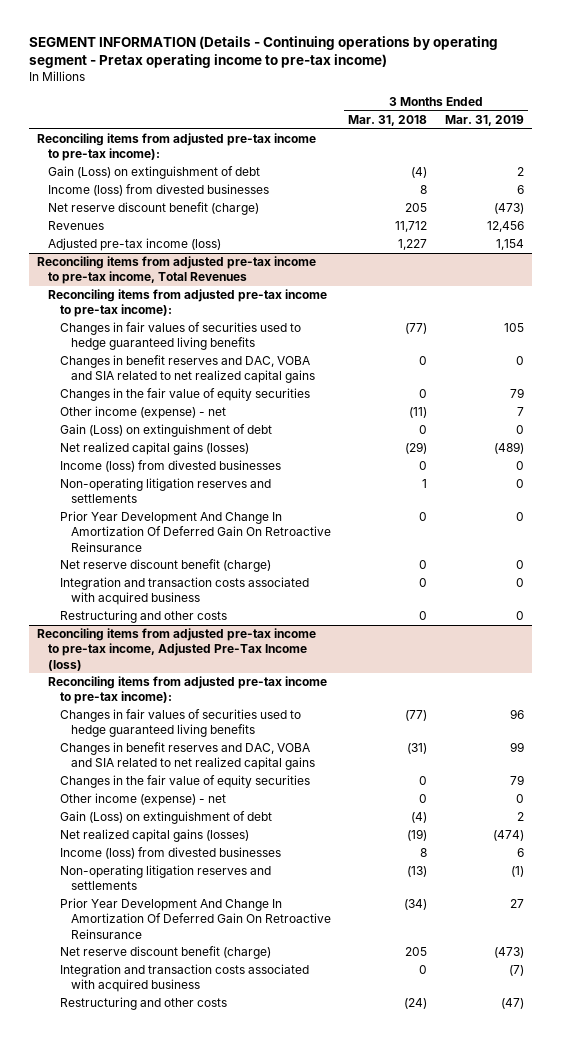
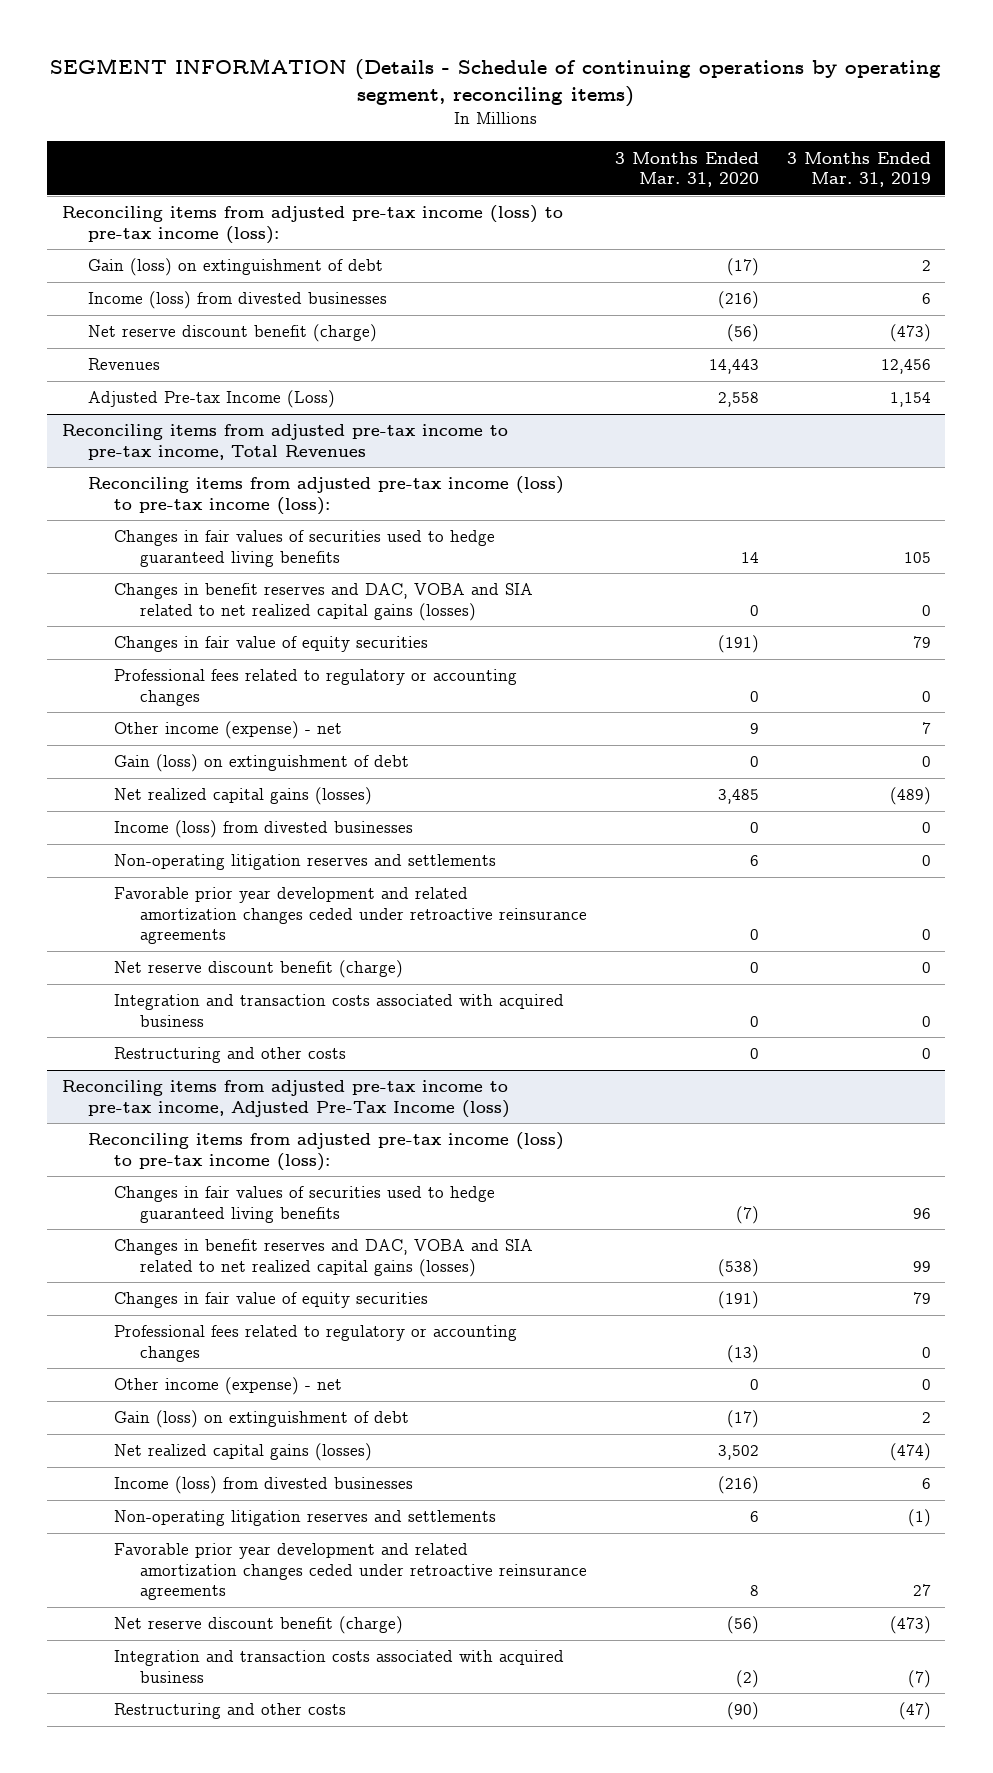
[28,35,498,69] SEGMENT INFORMATION (Details - Continuing operations by operating segment - Pretax operating income to pre-tax income) -> [50,58,942,107] SEGMENT INFORMATION (Details - Schedule of continuing operations by operating segment, reconciling items)
[348,115,428,127] Mar. 31, 2018 -> none
none -> [614,151,759,188] 3 Months Ended Mar. 31, 2020
[37,133,317,162] Reconciling items from adjusted pre-tax income to pre-tax income): -> [61,205,563,244] Reconciling items from adjusted pre-tax income (loss) to pre-tax income (loss):
[48,166,261,180] Gain (Loss) on extinguishment of debt -> [87,258,383,277] Gain (loss) on extinguishment of debt
[48,238,222,252] Adjusted pre-tax income (loss) -> [87,390,335,409] Adjusted Pre-tax Income (Loss)
[48,289,328,318] Reconciling items from adjusted pre-tax income to pre-tax income): -> [87,476,564,515] Reconciling items from adjusted pre-tax income (loss) to pre-tax income (loss):
[59,355,315,384] Changes in benefit reserves and DAC, VOBA and SIA related to net realized capital gains -> [113,583,533,621] Changes in benefit reserves and DAC, VOBA and SIA related to net realized capital gains (losses)
[59,388,310,402] Changes in the fair value of equity securities -> [113,636,428,653] Changes in fair value of equity securities
none -> [113,669,517,706] Professional fees related to regulatory or accounting changes
[59,424,272,438] Gain (Loss) on extinguishment of debt -> [113,754,409,773] Gain (loss) on extinguishment of debt
[59,511,331,552] Prior Year Development And Change In Amortization Of Deferred Gain On Retroactive Reinsurance -> [113,887,587,945] Favorable prior year development and related amortization changes ceded under retroactive reinsurance agreements
[48,676,328,705] Reconciling items from adjusted pre-tax income to pre-tax income): -> [87,1132,564,1171] Reconciling items from adjusted pre-tax income (loss) to pre-tax income (loss):
[59,742,315,771] Changes in benefit reserves and DAC, VOBA and SIA related to net realized capital gains -> [113,1239,533,1277] Changes in benefit reserves and DAC, VOBA and SIA related to net realized capital gains (losses)
[59,775,310,789] Changes in the fair value of equity securities -> [113,1292,428,1309] Changes in fair value of equity securities
none -> [113,1325,517,1362] Professional fees related to regulatory or accounting changes
[59,811,272,825] Gain (Loss) on extinguishment of debt -> [113,1410,409,1429] Gain (loss) on extinguishment of debt
[59,898,331,939] Prior Year Development And Change In Amortization Of Deferred Gain On Retroactive Reinsurance -> [113,1543,587,1601] Favorable prior year development and related amortization changes ceded under retroactive reinsurance agreements

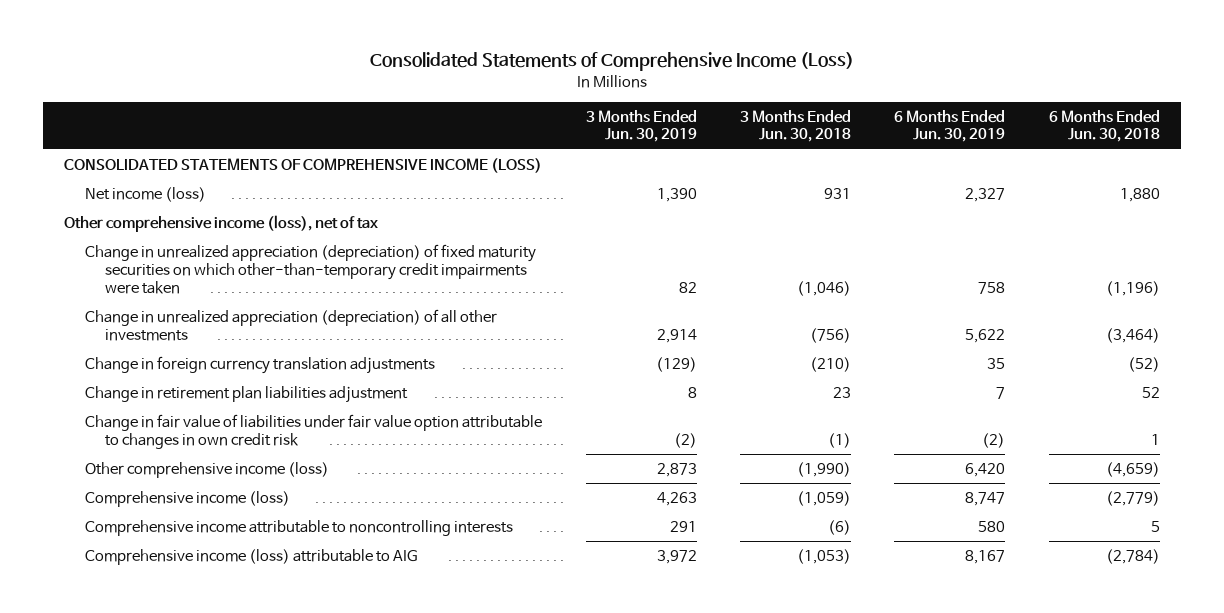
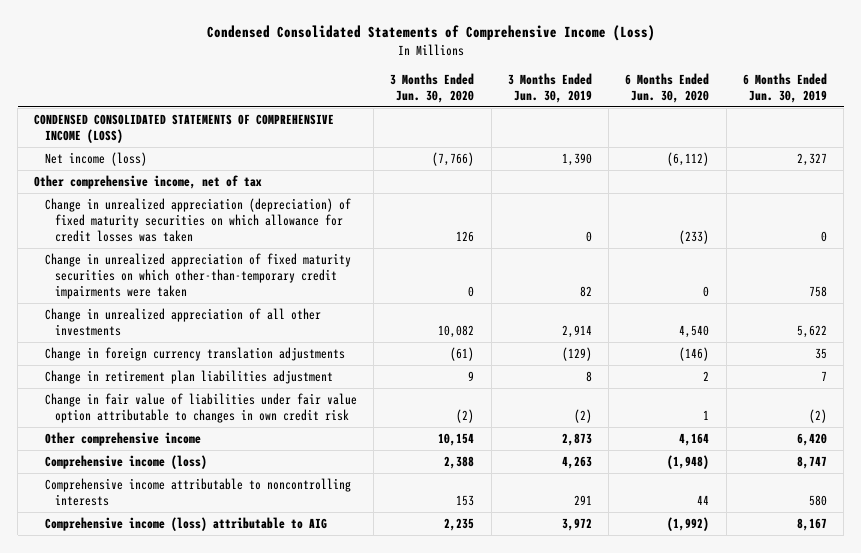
[370,52,855,72] Consolidated Statements of Comprehensive Income (Loss) -> [206,25,655,42] Condensed Consolidated Statements of Comprehensive Income (Loss)
[739,109,851,143] 3 Months Ended Jun. 30, 2018 -> none
[1048,109,1160,143] 6 Months Ended Jun. 30, 2018 -> none
none -> [390,72,475,103] 3 Months Ended Jun. 30, 2020
none -> [625,72,710,103] 6 Months Ended Jun. 30, 2020
[64,157,543,173] CONSOLIDATED STATEMENTS OF COMPREHENSIVE INCOME (LOSS) -> [34,114,335,144] CONDENSED CONSOLIDATED STATEMENTS OF COMPREHENSIVE INCOME (LOSS)
[64,214,379,232] Other comprehensive income (loss), net of tax -> [34,175,263,190] Other comprehensive income, net of tax
none -> [44,198,351,243] Change in unrealized appreciation (depreciation) of fixed maturity securities on which allowance for credit losses was taken
[84,243,536,294] Change in unrealized appreciation (depreciation) of fixed maturity securities on which other-than-temporary credit impairments were taken -> [44,253,351,300] Change in unrealized appreciation of fixed maturity securities on which other-than-temporary credit impairments were taken
[84,308,497,341] Change in unrealized appreciation (depreciation) of all other investments -> [44,308,321,337] Change in unrealized appreciation of all other investments
[84,461,329,478] Other comprehensive income (loss) -> [44,432,201,447] Other comprehensive income

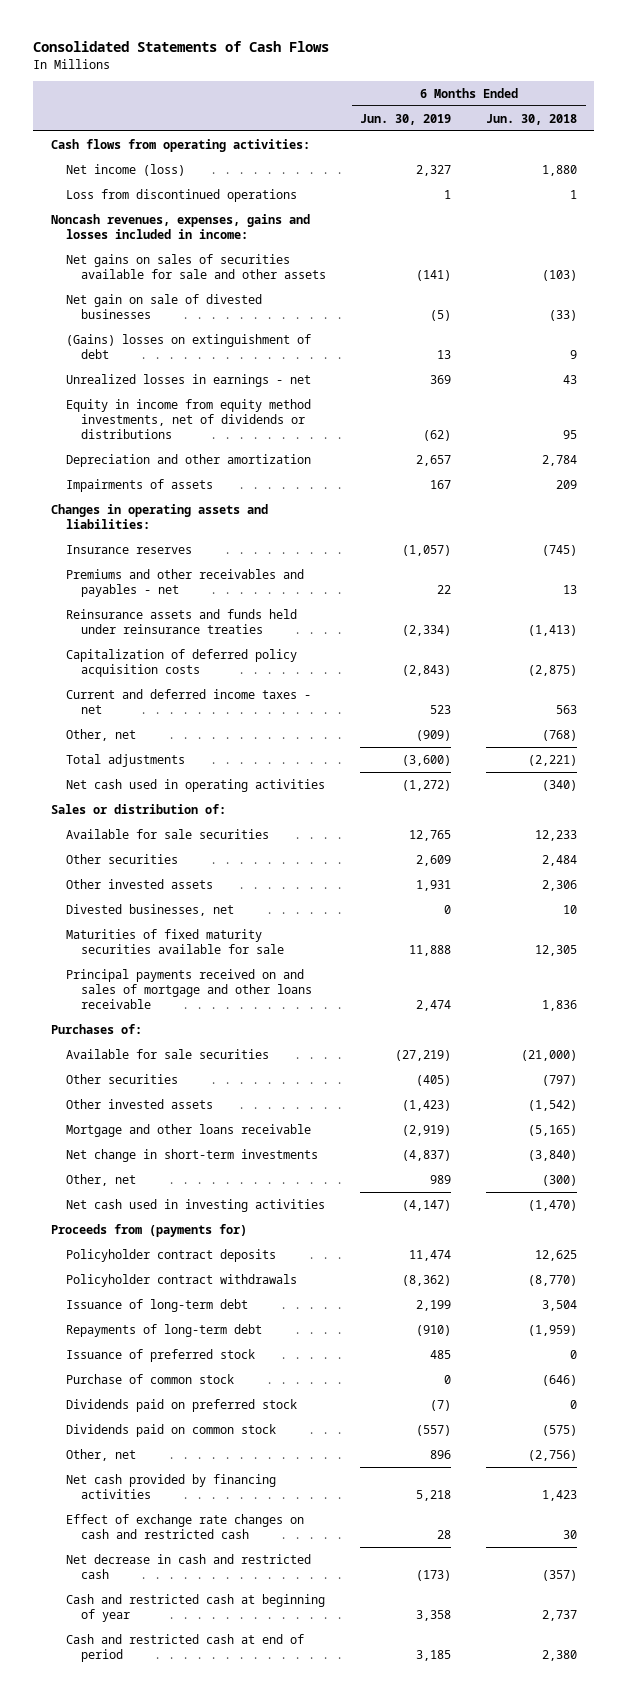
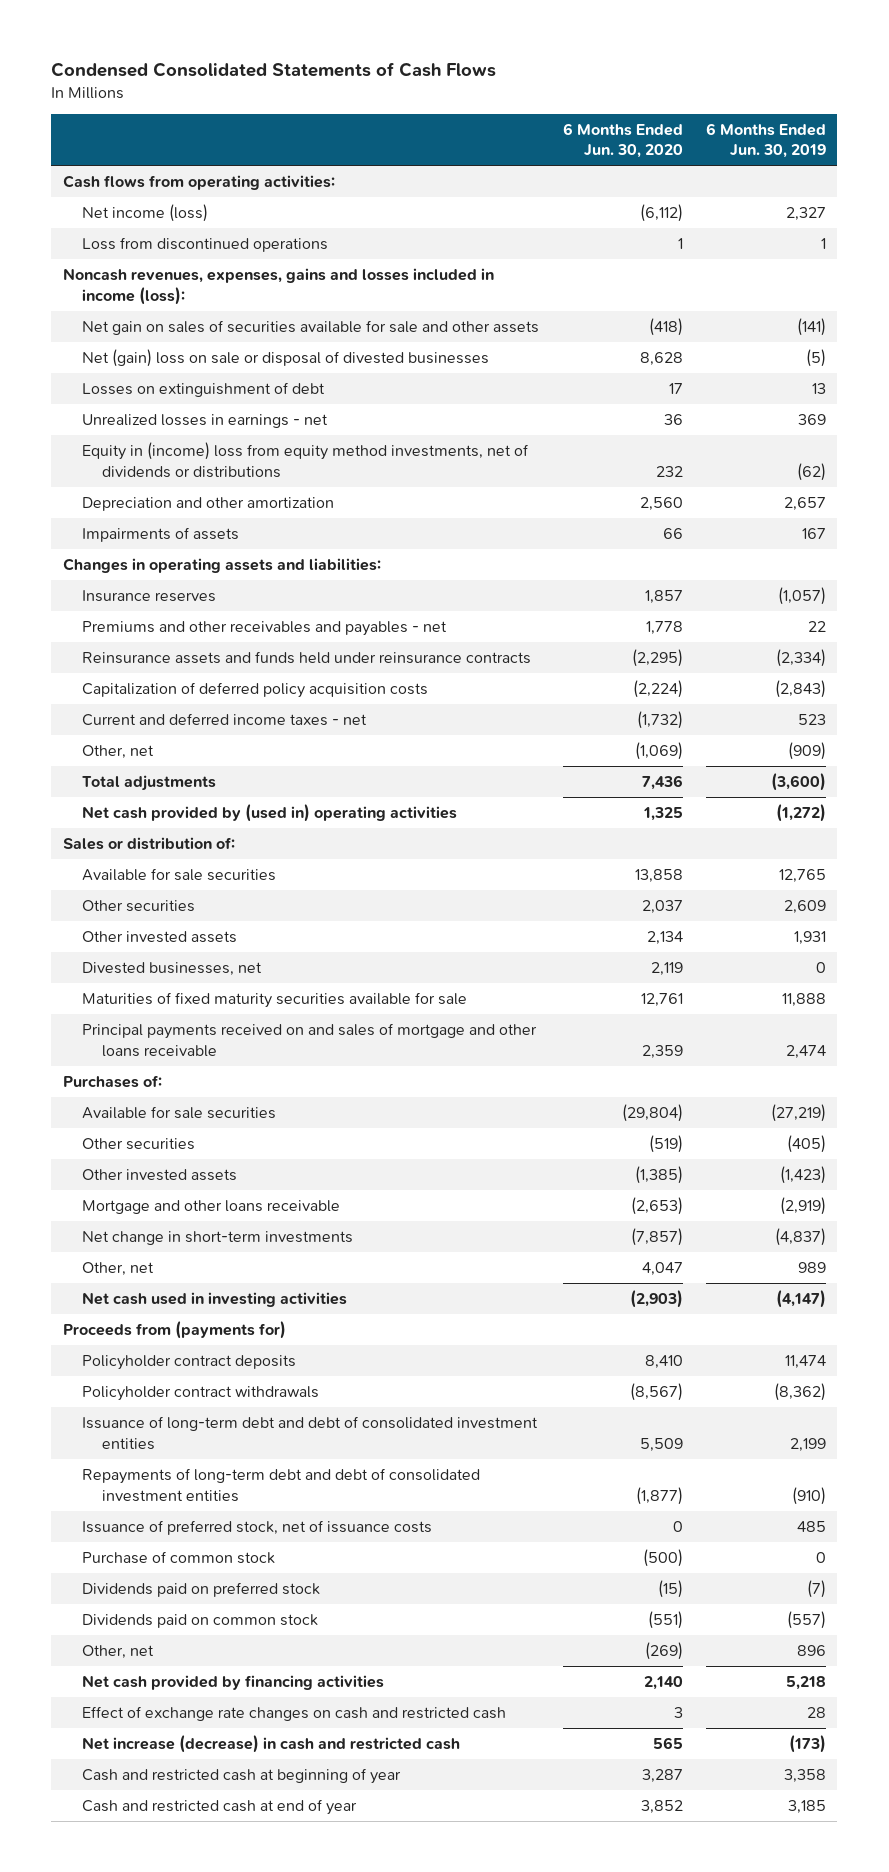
[33,41,330,53] Consolidated Statements of Cash Flows -> [51,62,497,78] Condensed Consolidated Statements of Cash Flows
[486,113,578,125] Jun. 30, 2018 -> none
none -> [562,122,683,159] 6 Months Ended Jun. 30, 2020
[50,213,310,240] Noncash revenues, expenses, gains and losses included in income: -> [62,267,494,305] Noncash revenues, expenses, gains and losses included in income (loss):
[65,253,326,280] Net gains on sales of securities available for sale and other assets -> [82,319,540,335] Net gain on sales of securities available for sale and other assets
[65,293,262,320] Net gain on sale of divested businesses -> [82,348,490,367] Net (gain) loss on sale or disposal of divested businesses
[65,333,311,360] (Gains) losses on extinguishment of debt -> [82,381,326,397] Losses on extinguishment of debt
[65,398,311,440] Equity in income from equity method investments, net of dividends or distributions -> [82,441,530,478] Equity in (income) loss from equity method investments, net of dividends or distributions
[65,608,297,635] Reinsurance assets and funds held under reinsurance treaties -> [82,650,532,664] Reinsurance assets and funds held under reinsurance contracts
[65,778,325,792] Net cash used in operating activities -> [82,803,458,822] Net cash provided by (used in) operating activities
[65,1298,248,1312] Issuance of long-term debt -> [82,1415,539,1450] Issuance of long-term debt and debt of consolidated investment entities
[65,1323,262,1337] Repayments of long-term debt -> [82,1467,481,1502] Repayments of long-term debt and debt of consolidated investment entities
[65,1348,255,1362] Issuance of preferred stock -> [82,1519,433,1535] Issuance of preferred stock, net of issuance costs
[65,1553,311,1580] Net decrease in cash and restricted cash -> [82,1734,461,1753] Net increase (decrease) in cash and restricted cash
[65,1633,304,1663] Cash and restricted cash at end of period -> [82,1798,358,1815] Cash and restricted cash at end of year

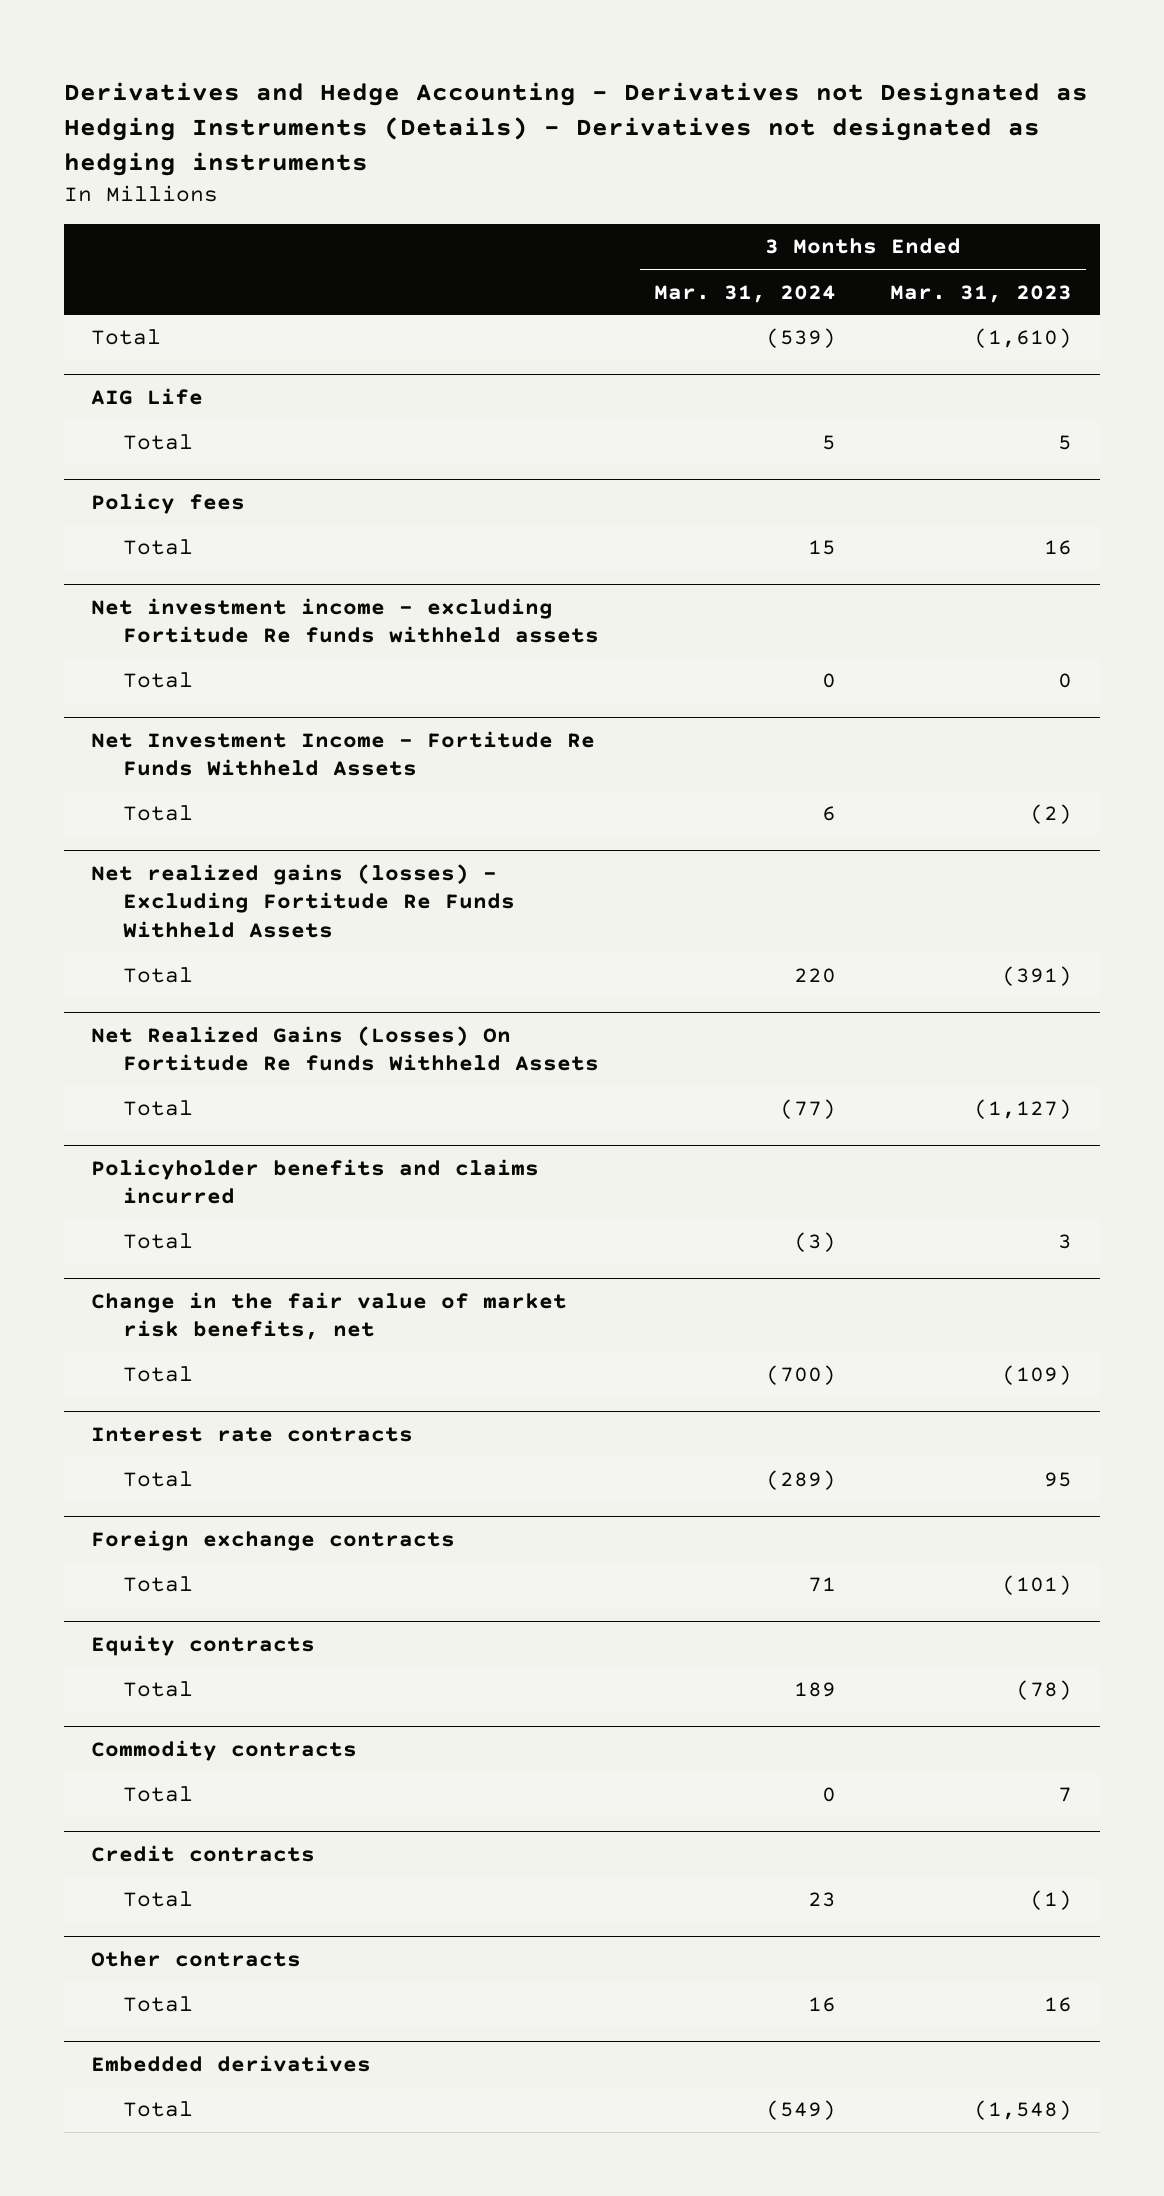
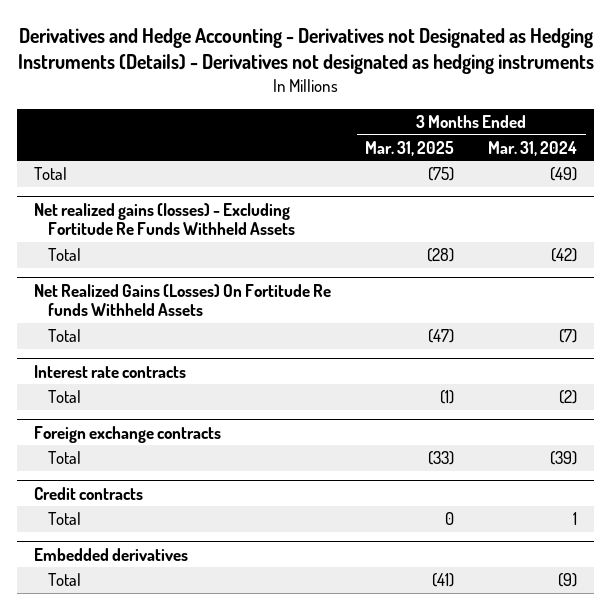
[890,284,1073,303] Mar. 31, 2023 -> none
none -> [365,140,455,156] Mar. 31, 2025
[91,387,204,405] AIG Life -> none
[123,434,194,451] Total -> none
[91,492,246,514] Policy fees -> none
[123,539,194,556] Total -> none
[91,597,600,644] Net investment income - excluding Fortitude Re funds withheld assets -> none
[123,672,194,689] Total -> none
[91,730,596,777] Net Investment Income - Fortitude Re Funds Withheld Assets -> none
[123,805,194,822] Total -> none
[765,328,836,349] (539) -> [550,166,578,181] (49)
[793,968,836,984] 220 -> [551,247,578,262] (42)
[91,1158,540,1205] Policyholder benefits and claims incurred -> none
[123,1233,194,1250] Total -> none
[91,1291,568,1341] Change in the fair value of market risk benefits, net -> none
[123,1366,194,1383] Total -> none
[779,1099,836,1120] (77) -> [559,328,578,343] (7)
[765,1470,836,1491] (289) -> [559,389,578,404] (2)
[91,1634,316,1656] Equity contracts -> none
[123,1681,194,1698] Total -> none
[91,1739,358,1761] Commodity contracts -> none
[123,1786,194,1803] Total -> none
[807,1577,836,1593] 71 -> [550,450,578,465] (39)
[91,1950,302,1967] Other contracts -> none
[123,1996,194,2013] Total -> none
[807,1892,836,1908] 23 -> [573,511,578,525] 1
[765,2100,836,2121] (549) -> [558,572,578,587] (9)

